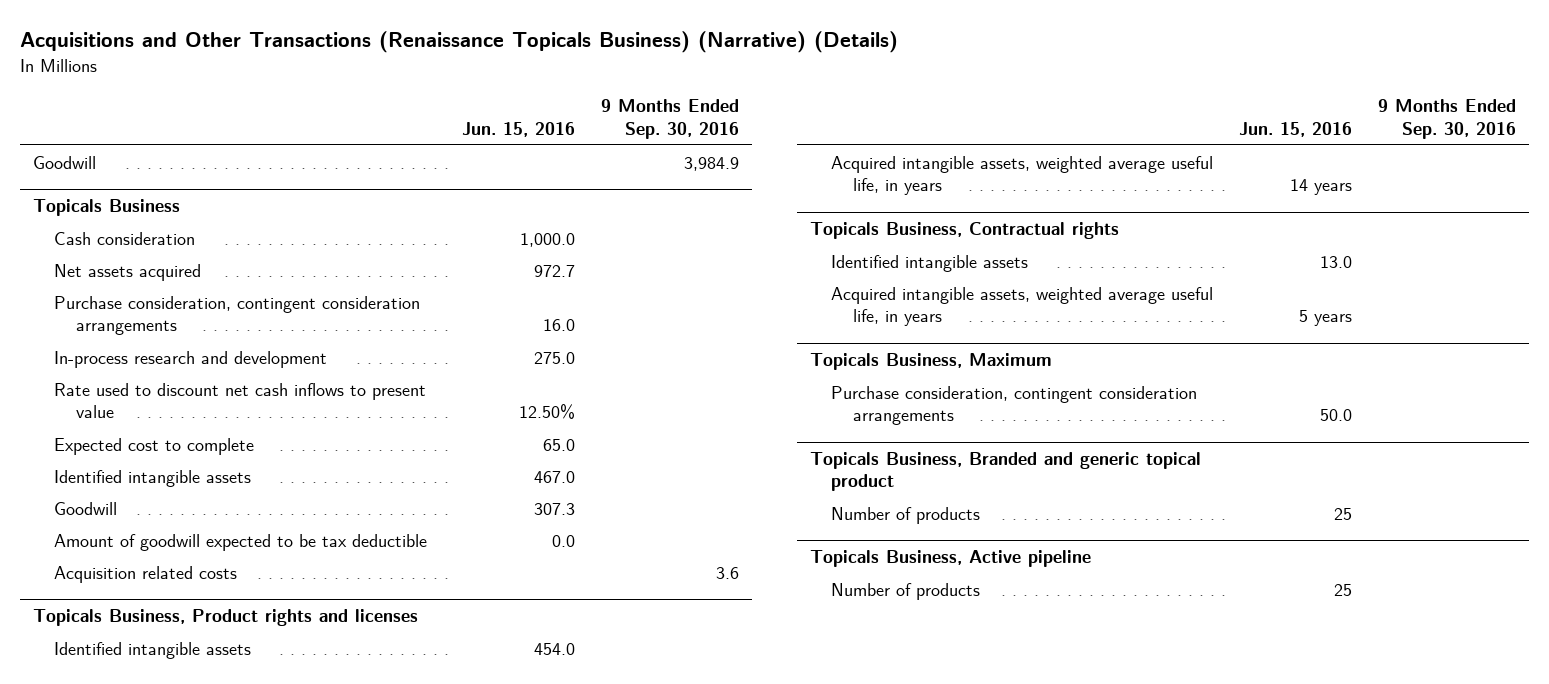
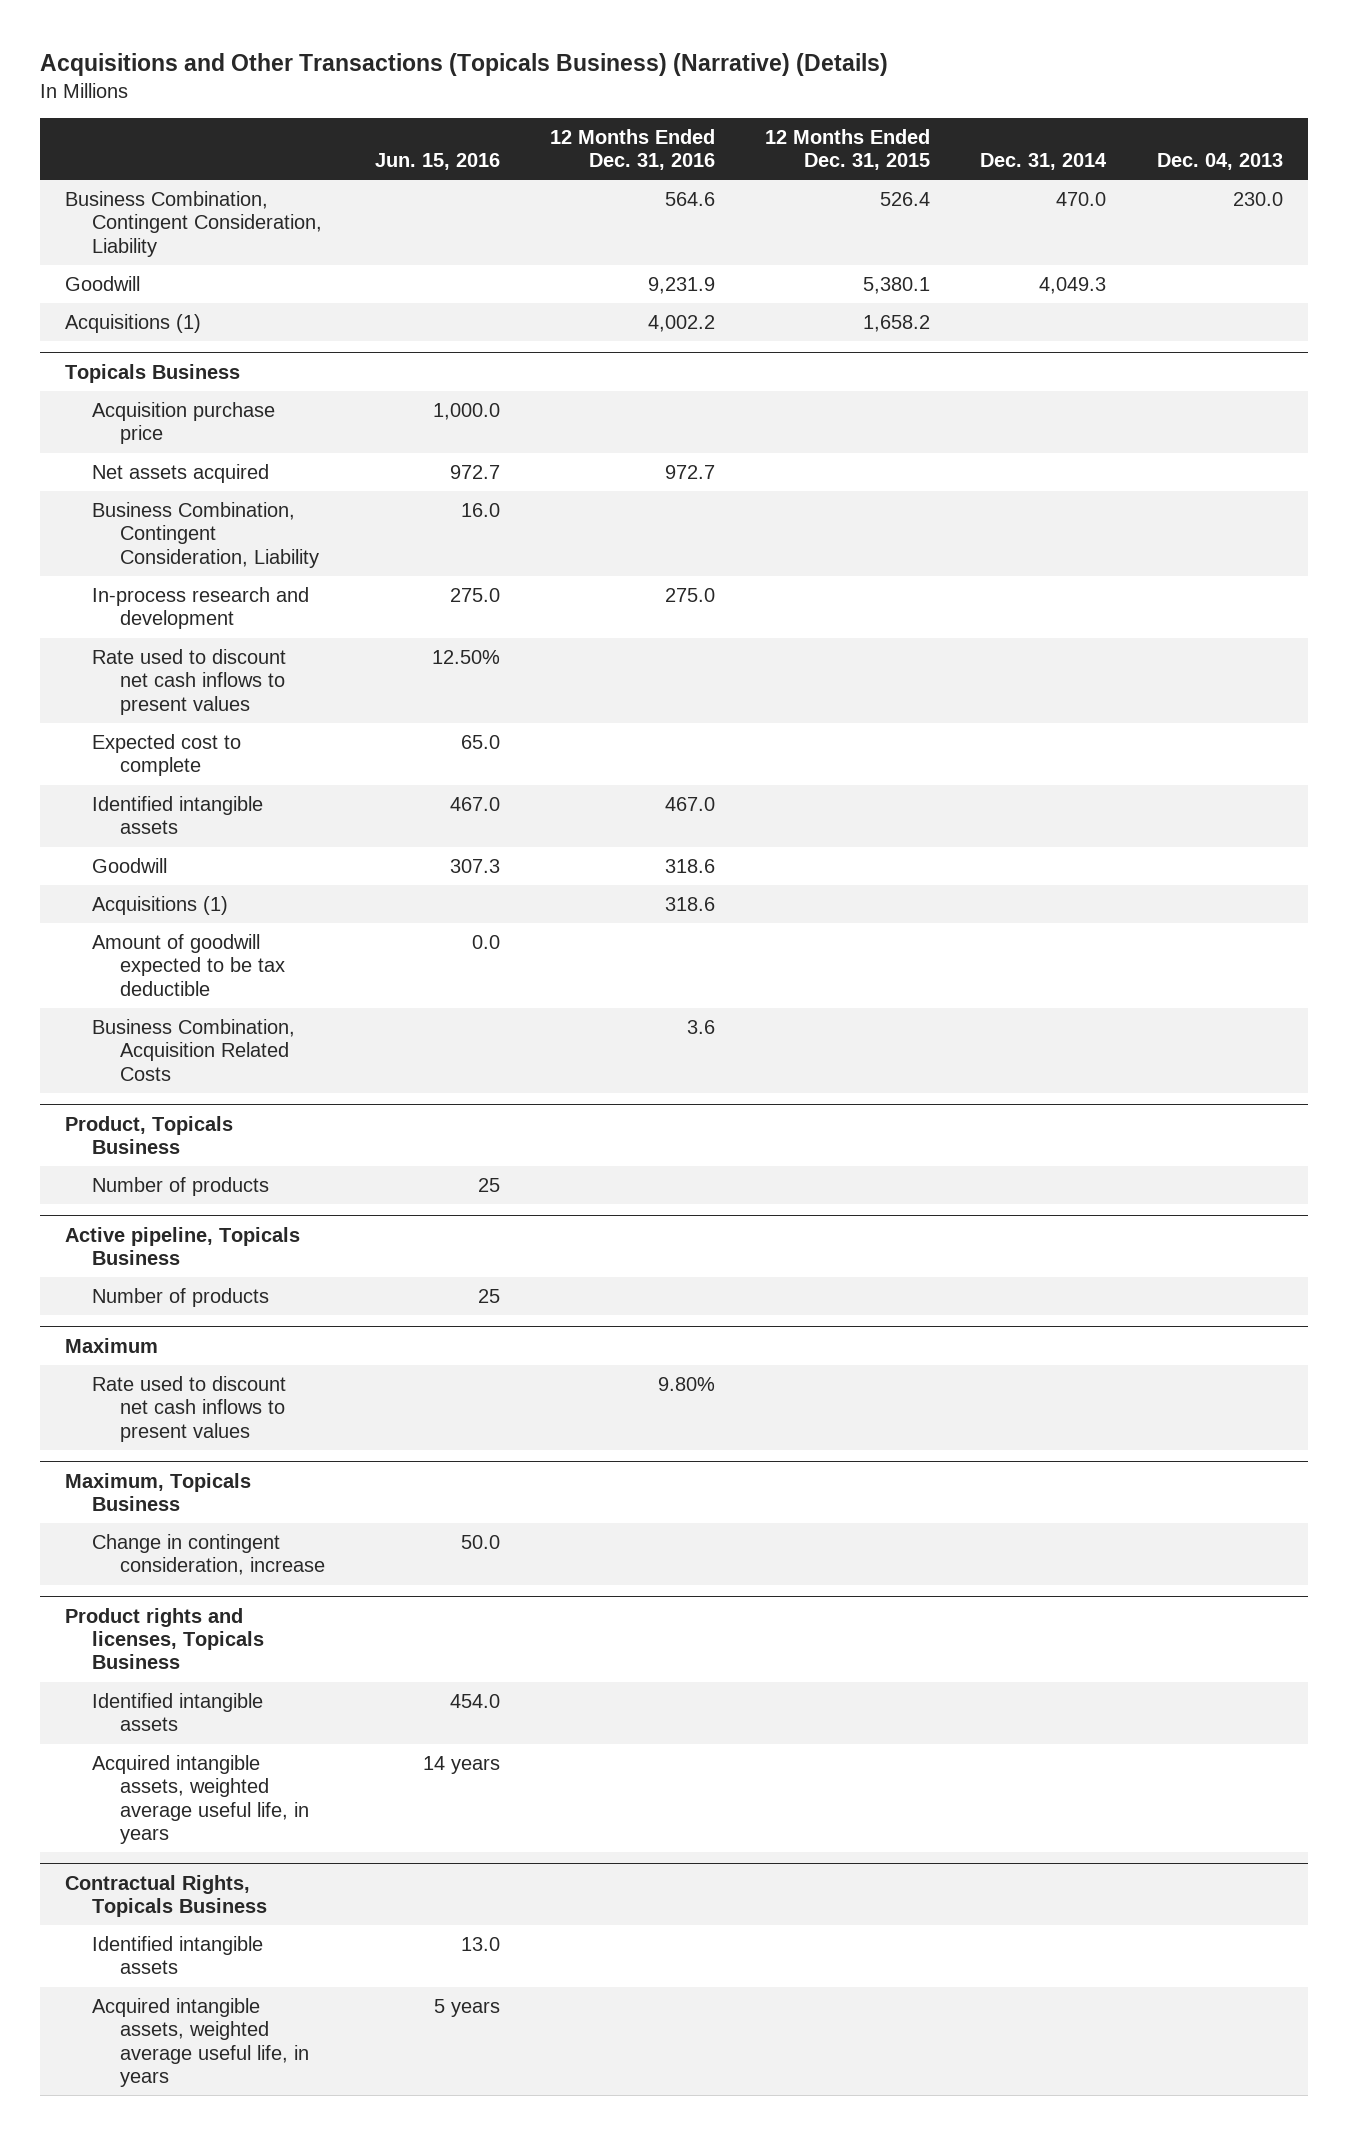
[19,31,898,54] Acquisitions and Other Transactions (Renaissance Topicals Business) (Narrative) (Details) -> [39,52,888,76] Acquisitions and Other Transactions (Topicals Business) (Narrative) (Details)
[600,99,739,139] 9 Months Ended Sep. 30, 2016 -> none
none -> [550,128,716,171] 12 Months Ended Dec. 31, 2016
none -> [765,128,931,171] 12 Months Ended Dec. 31, 2015
none -> [980,153,1108,171] Dec. 31, 2014
none -> [1156,153,1283,171] Dec. 04, 2013
none -> [64,191,323,257] Business Combination, Contingent Consideration, Liability
none -> [64,314,201,334] Acquisitions (1)
[54,231,196,245] Cash consideration -> [92,402,276,445] Acquisition purchase price
[54,295,421,335] Purchase consideration, contingent consideration arrangements -> none
none -> [92,502,320,568] Business Combination, Contingent Consideration, Liability
[54,382,427,418] Rate used to discount net cash inflows to present value -> [92,649,287,715] Rate used to discount net cash inflows to present values
none -> [92,896,229,916] Acquisitions (1)
[54,565,238,583] Acquisition related costs -> [92,1019,296,1081] Business Combination, Acquisition Related Costs
none -> [64,1115,233,1155] Product, Topicals Business
none -> [92,1177,270,1197] Number of products
none -> [64,1226,300,1266] Active pipeline, Topicals Business
none -> [92,1288,270,1308] Number of products
none -> [64,1337,158,1353] Maximum
none -> [92,1376,287,1442] Rate used to discount net cash inflows to present values
none -> [64,1472,251,1512] Maximum, Topicals Business
none -> [92,1534,326,1576] Change in contingent consideration, increase
[32,608,418,626] Topicals Business, Product rights and licenses -> [64,1607,265,1670] Product rights and licenses, Topicals Business
[809,221,1119,239] Topicals Business, Contractual rights -> [64,1874,268,1918] Contractual Rights, Topicals Business
[809,352,1052,370] Topicals Business, Maximum -> none
[831,385,1198,425] Purchase consideration, contingent consideration arrangements -> none
[809,451,1201,492] Topicals Business, Branded and generic topical product -> none
[831,506,981,524] Number of products -> none
[809,549,1091,567] Topicals Business, Active pipeline -> none
[831,582,981,600] Number of products -> none

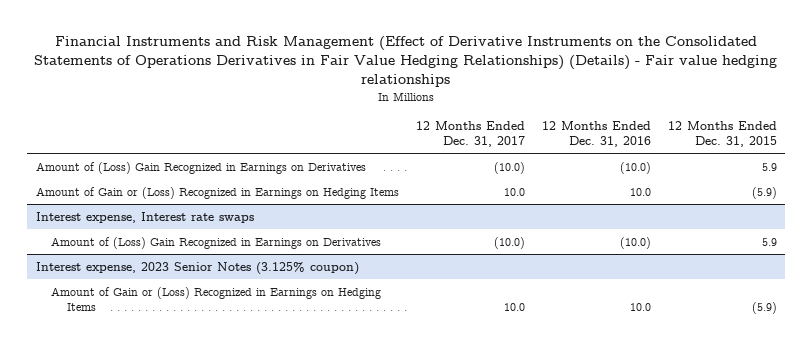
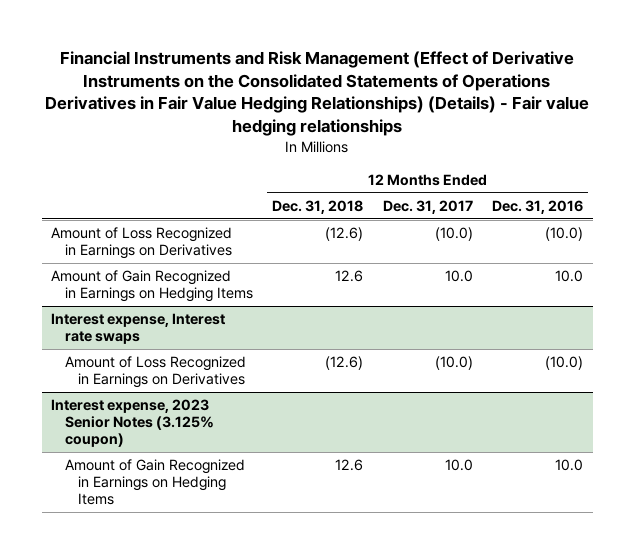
[667,120,777,147] 12 Months Ended Dec. 31, 2015 -> none
none -> [272,199,364,214] Dec. 31, 2018
[35,161,366,174] Amount of (Loss) Gain Recognized in Earnings on Derivatives -> [51,227,233,260] Amount of Loss Recognized in Earnings on Derivatives
[35,186,399,199] Amount of Gain or (Loss) Recognized in Earnings on Hedging Items -> [51,270,253,303] Amount of Gain Recognized in Earnings on Hedging Items
[51,236,382,249] Amount of (Loss) Gain Recognized in Earnings on Derivatives -> [64,356,246,389] Amount of Loss Recognized in Earnings on Derivatives
[51,286,382,312] Amount of Gain or (Loss) Recognized in Earnings on Hedging Items -> [64,459,245,506] Amount of Gain Recognized in Earnings on Hedging Items

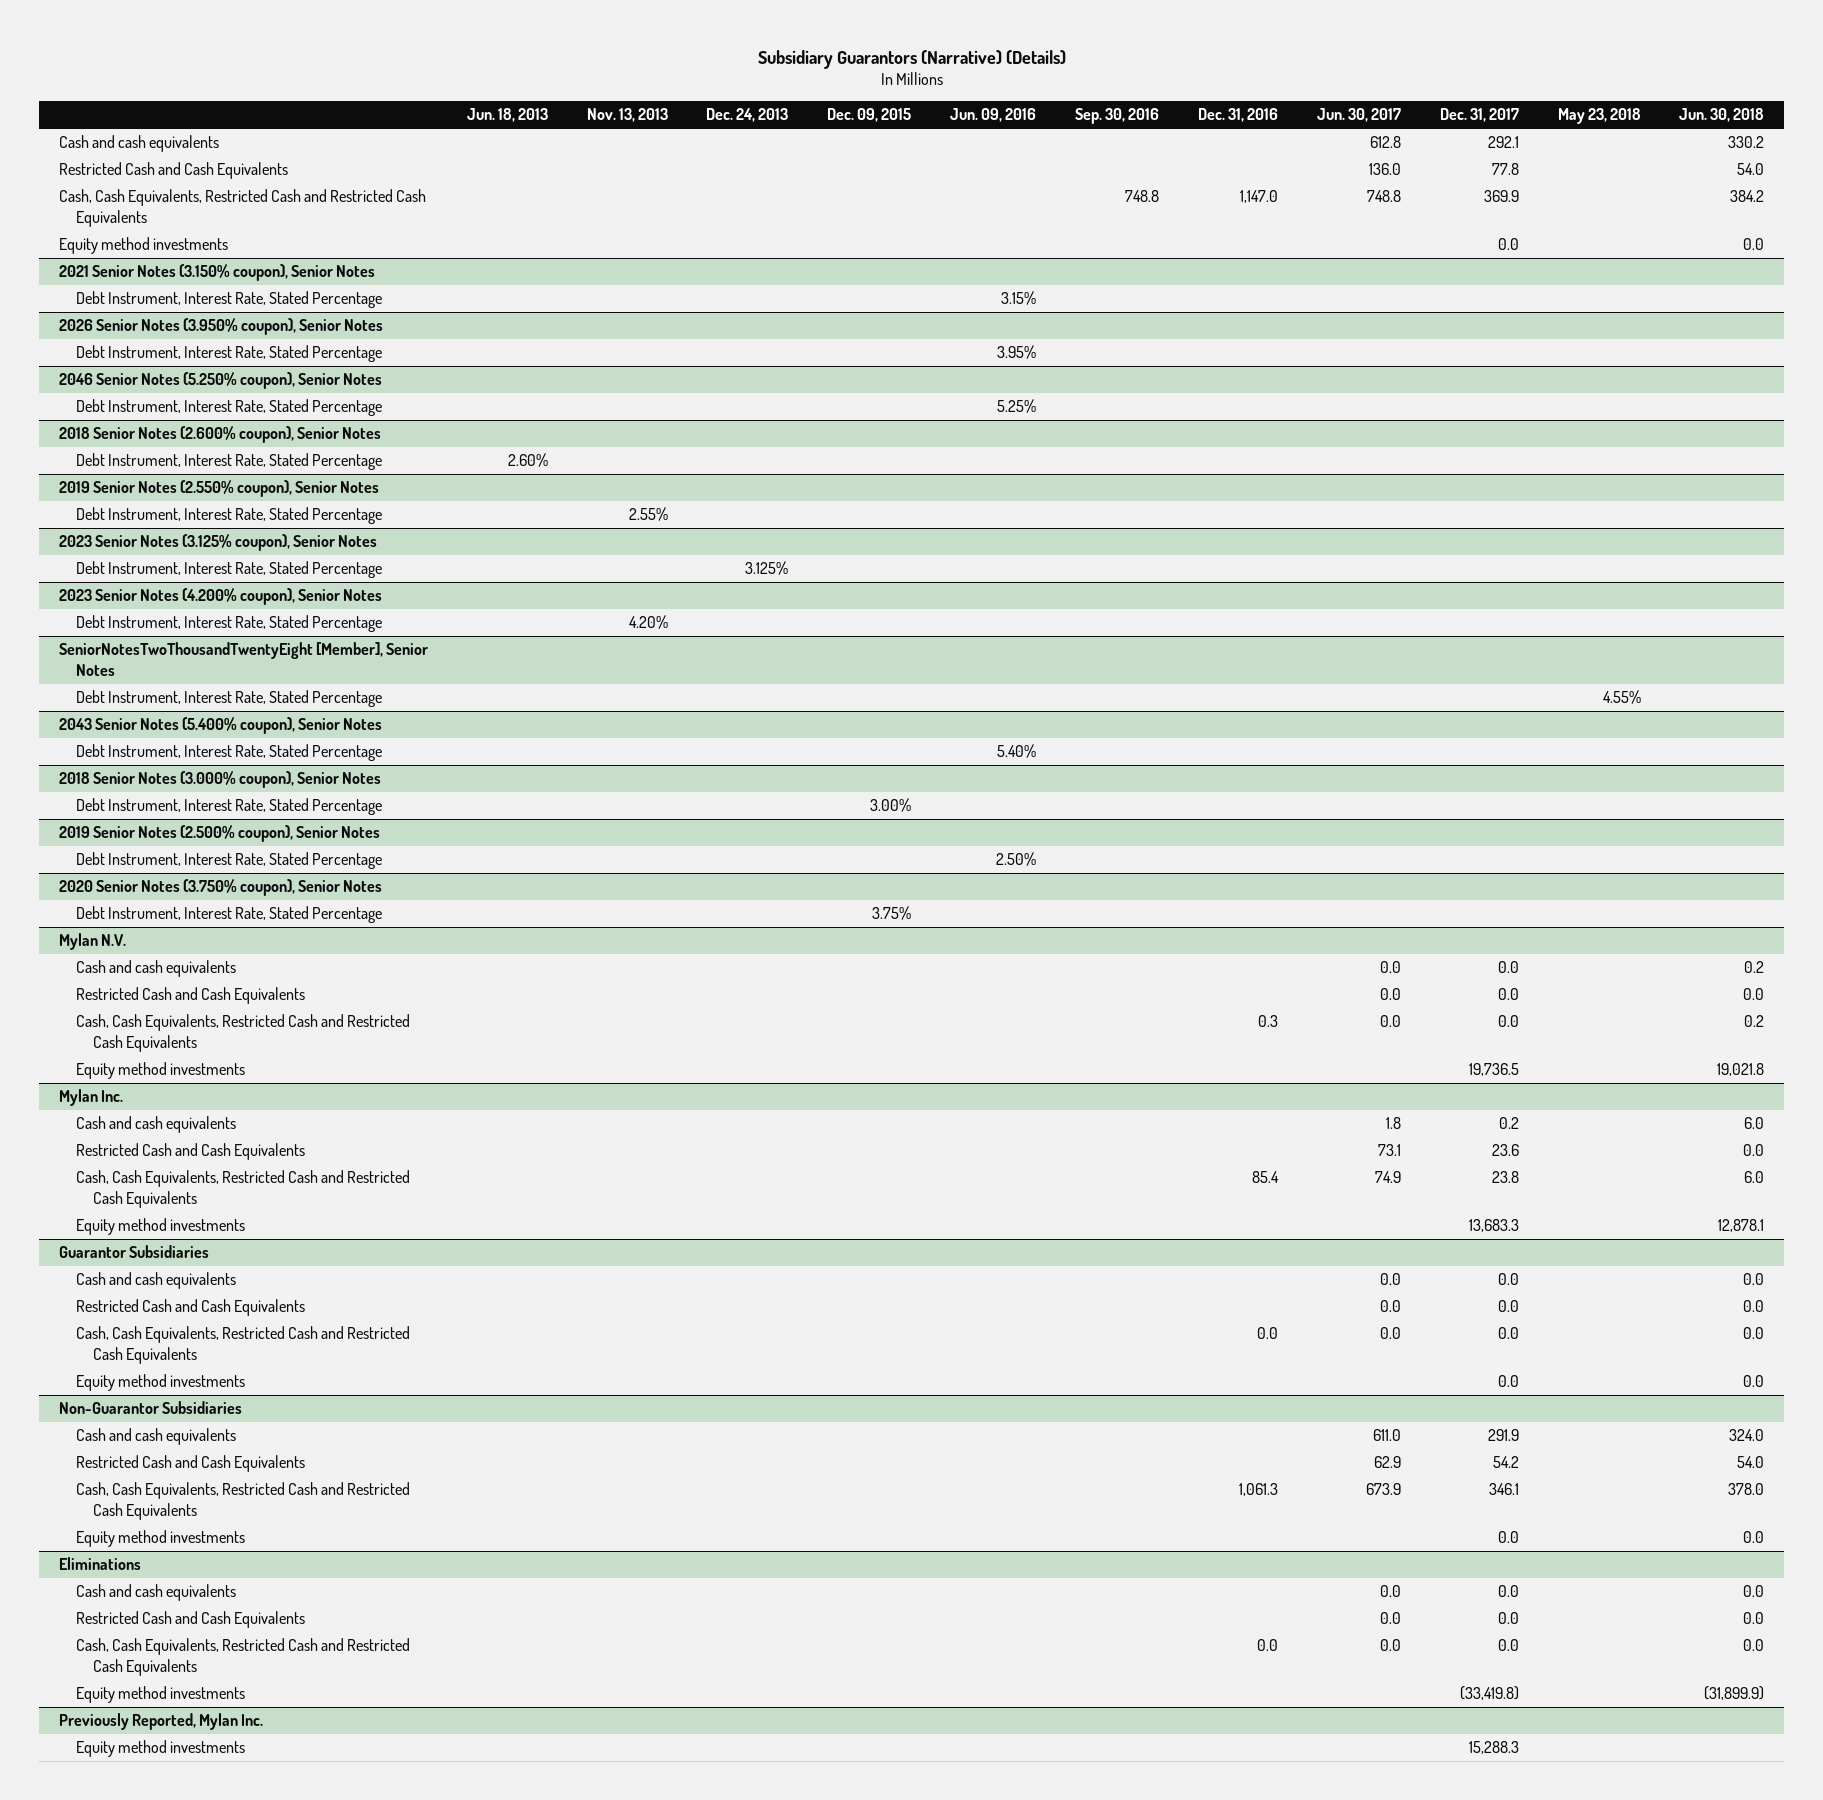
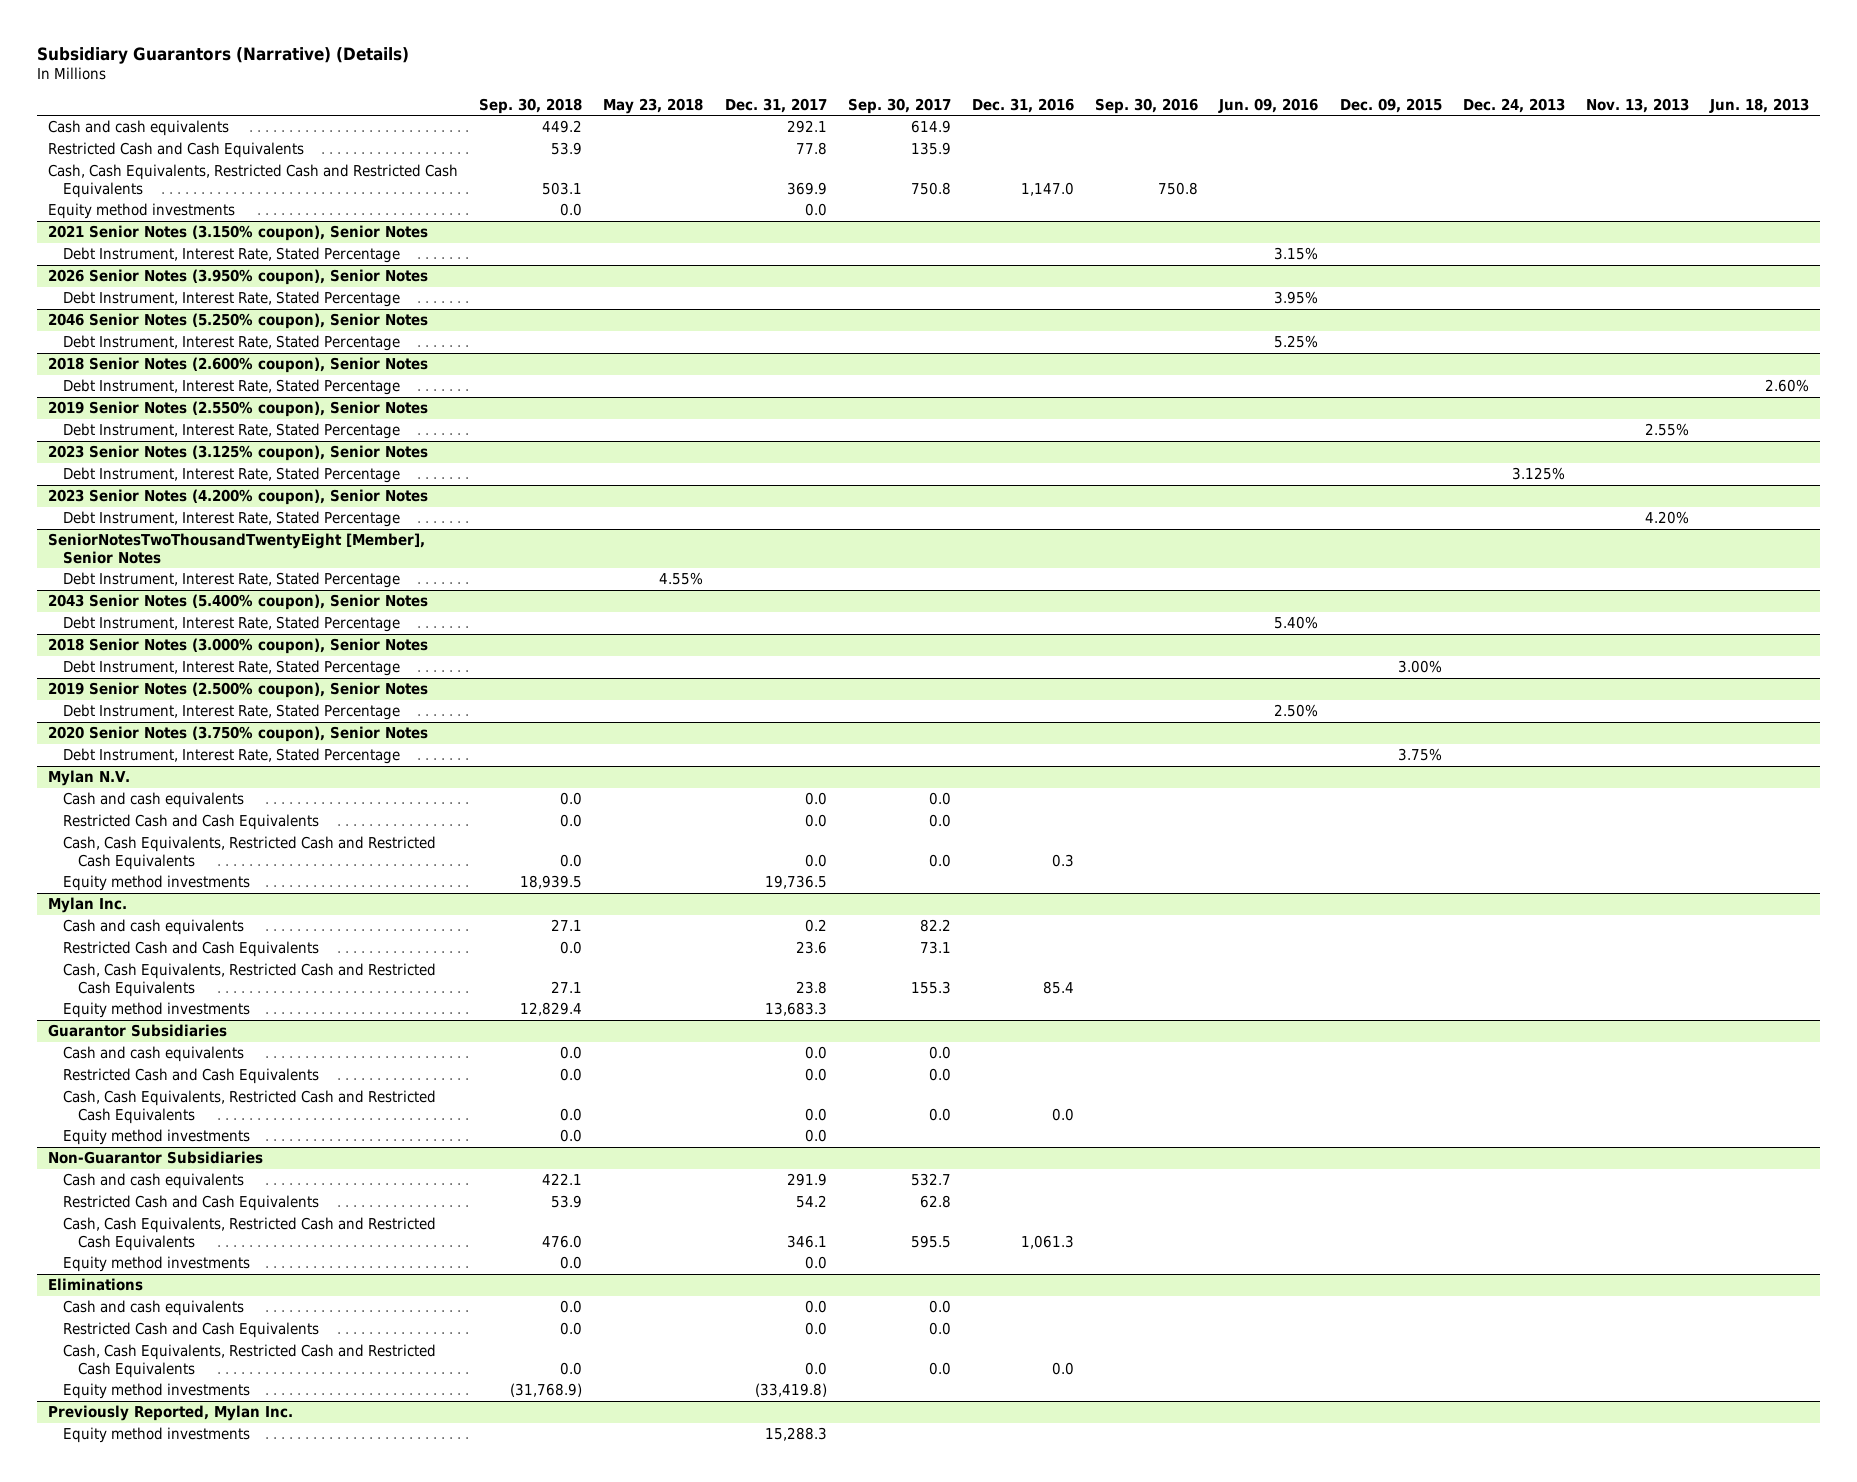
[1316,108,1401,123] Jun. 30, 2017 -> none
[1679,108,1765,123] Jun. 30, 2018 -> none
none -> [479,97,583,114] Sep. 30, 2018
none -> [847,97,951,114] Sep. 30, 2017
[1125,190,1160,203] 748.8 -> [1158,181,1199,195] 750.8

